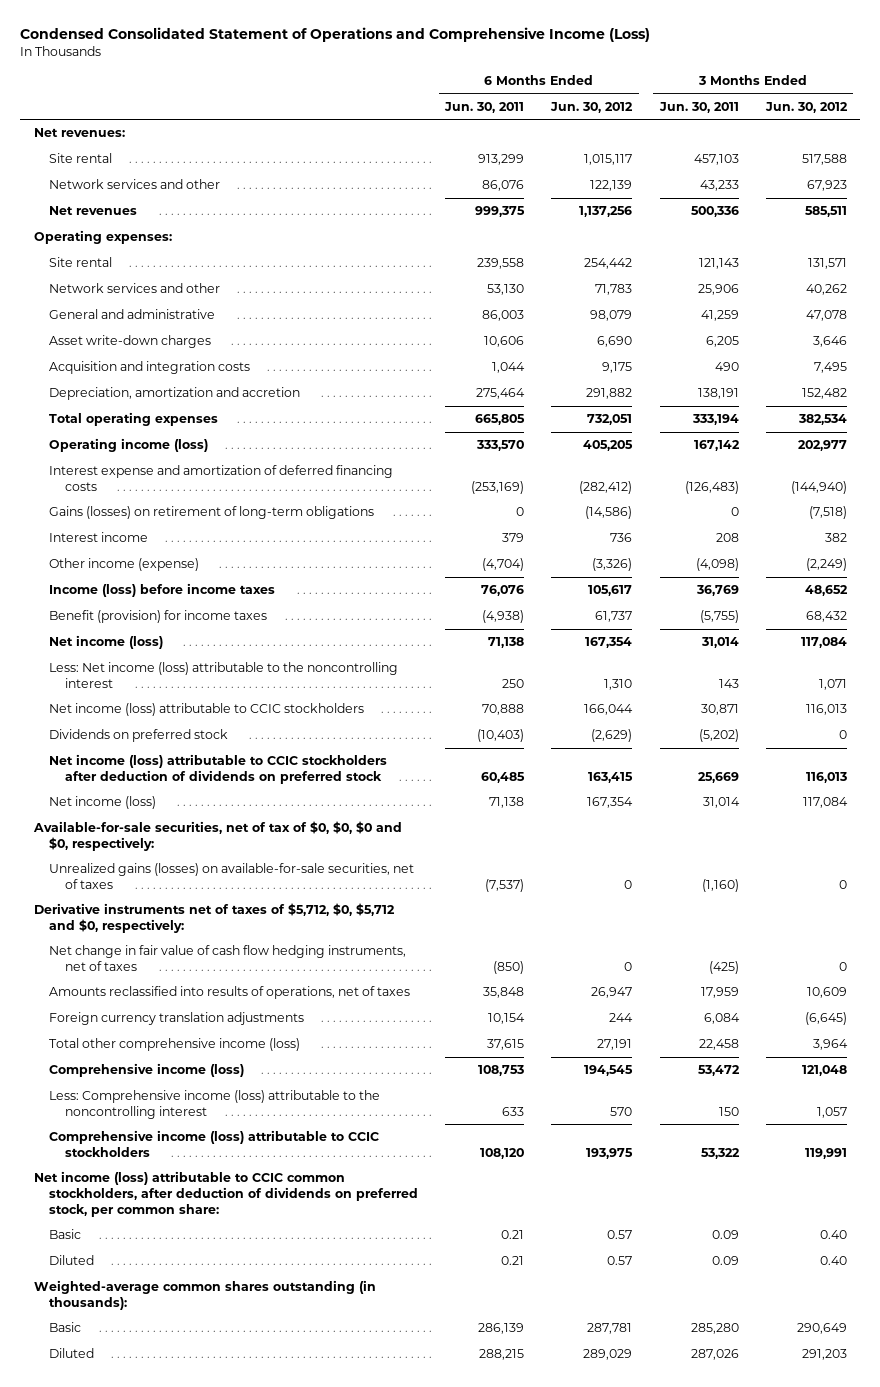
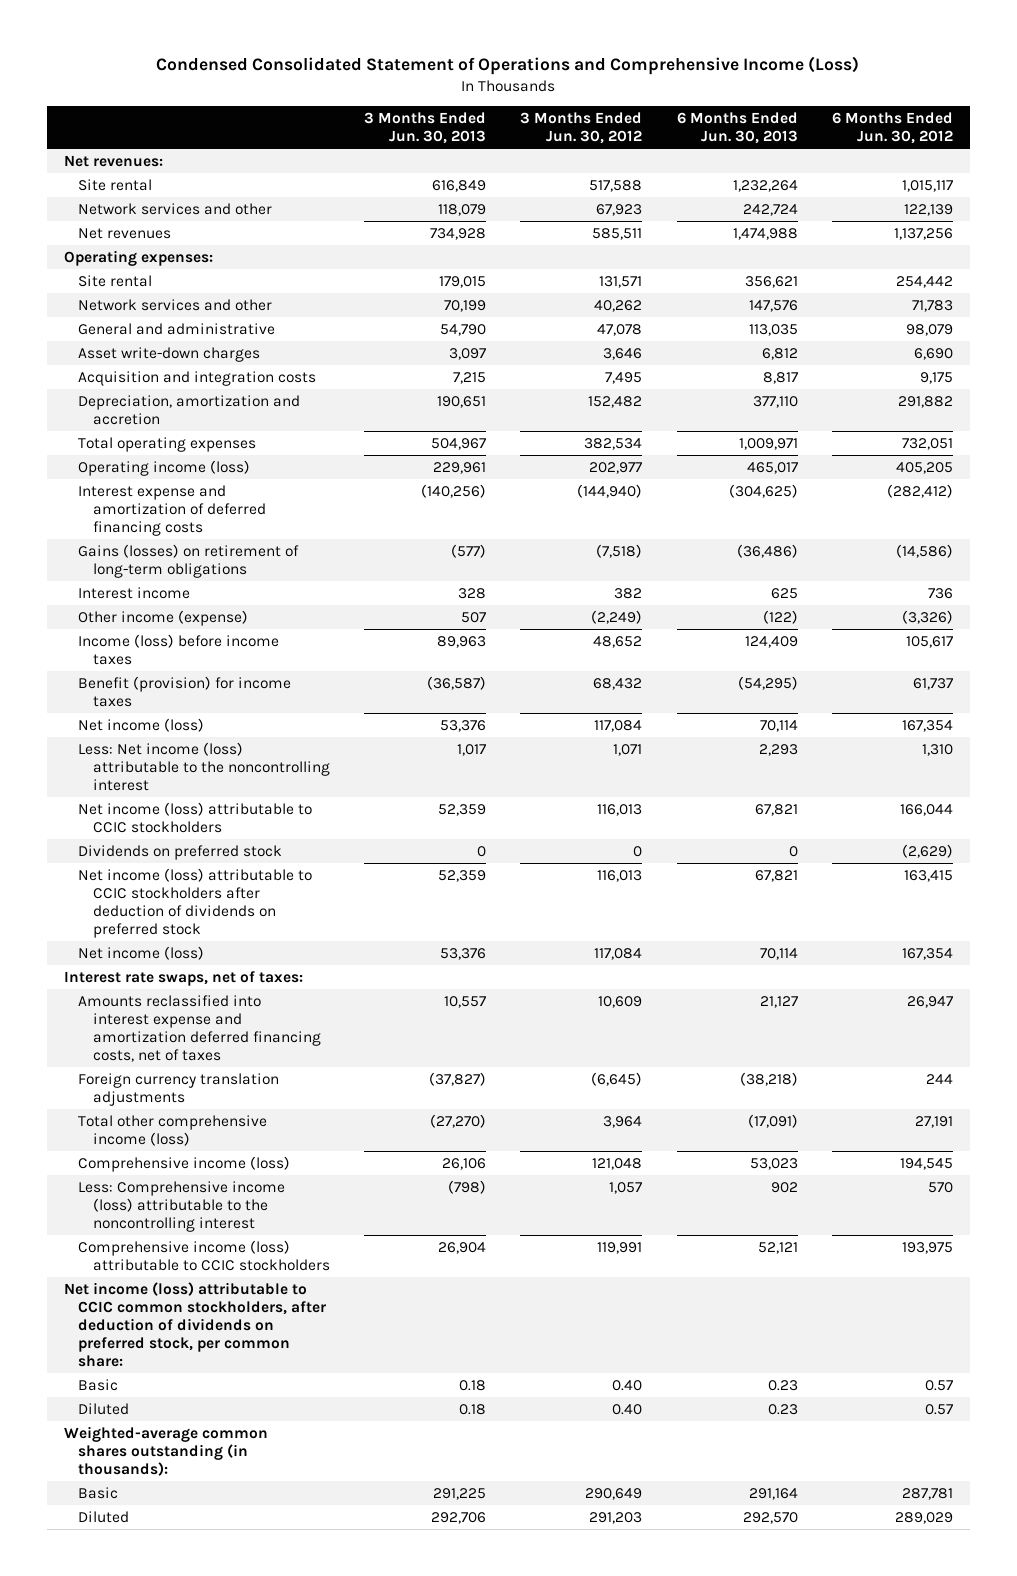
[444,102,525,114] Jun. 30, 2011 -> none
[658,102,739,114] Jun. 30, 2011 -> none
none -> [364,112,487,145] 3 Months Ended Jun. 30, 2013
none -> [676,112,798,145] 6 Months Ended Jun. 30, 2013
[32,821,402,851] Available-for-sale securities, net of tax of $0, $0, $0 and $0, respectively: -> none
[49,863,415,889] Unrealized gains (losses) on available-for-sale securities, net of taxes -> none
[49,945,407,971] Net change in fair value of cash flow hedging instruments, net of taxes -> none
[33,903,395,933] Derivative instruments net of taxes of $5,712, $0, $5,712 and $0, respectively: -> [63,970,303,986] Interest rate swaps, net of taxes:
[49,986,411,1000] Amounts reclassified into results of operations, net of taxes -> [78,994,321,1063] Amounts reclassified into interest expense and amortization deferred financing costs, net of taxes

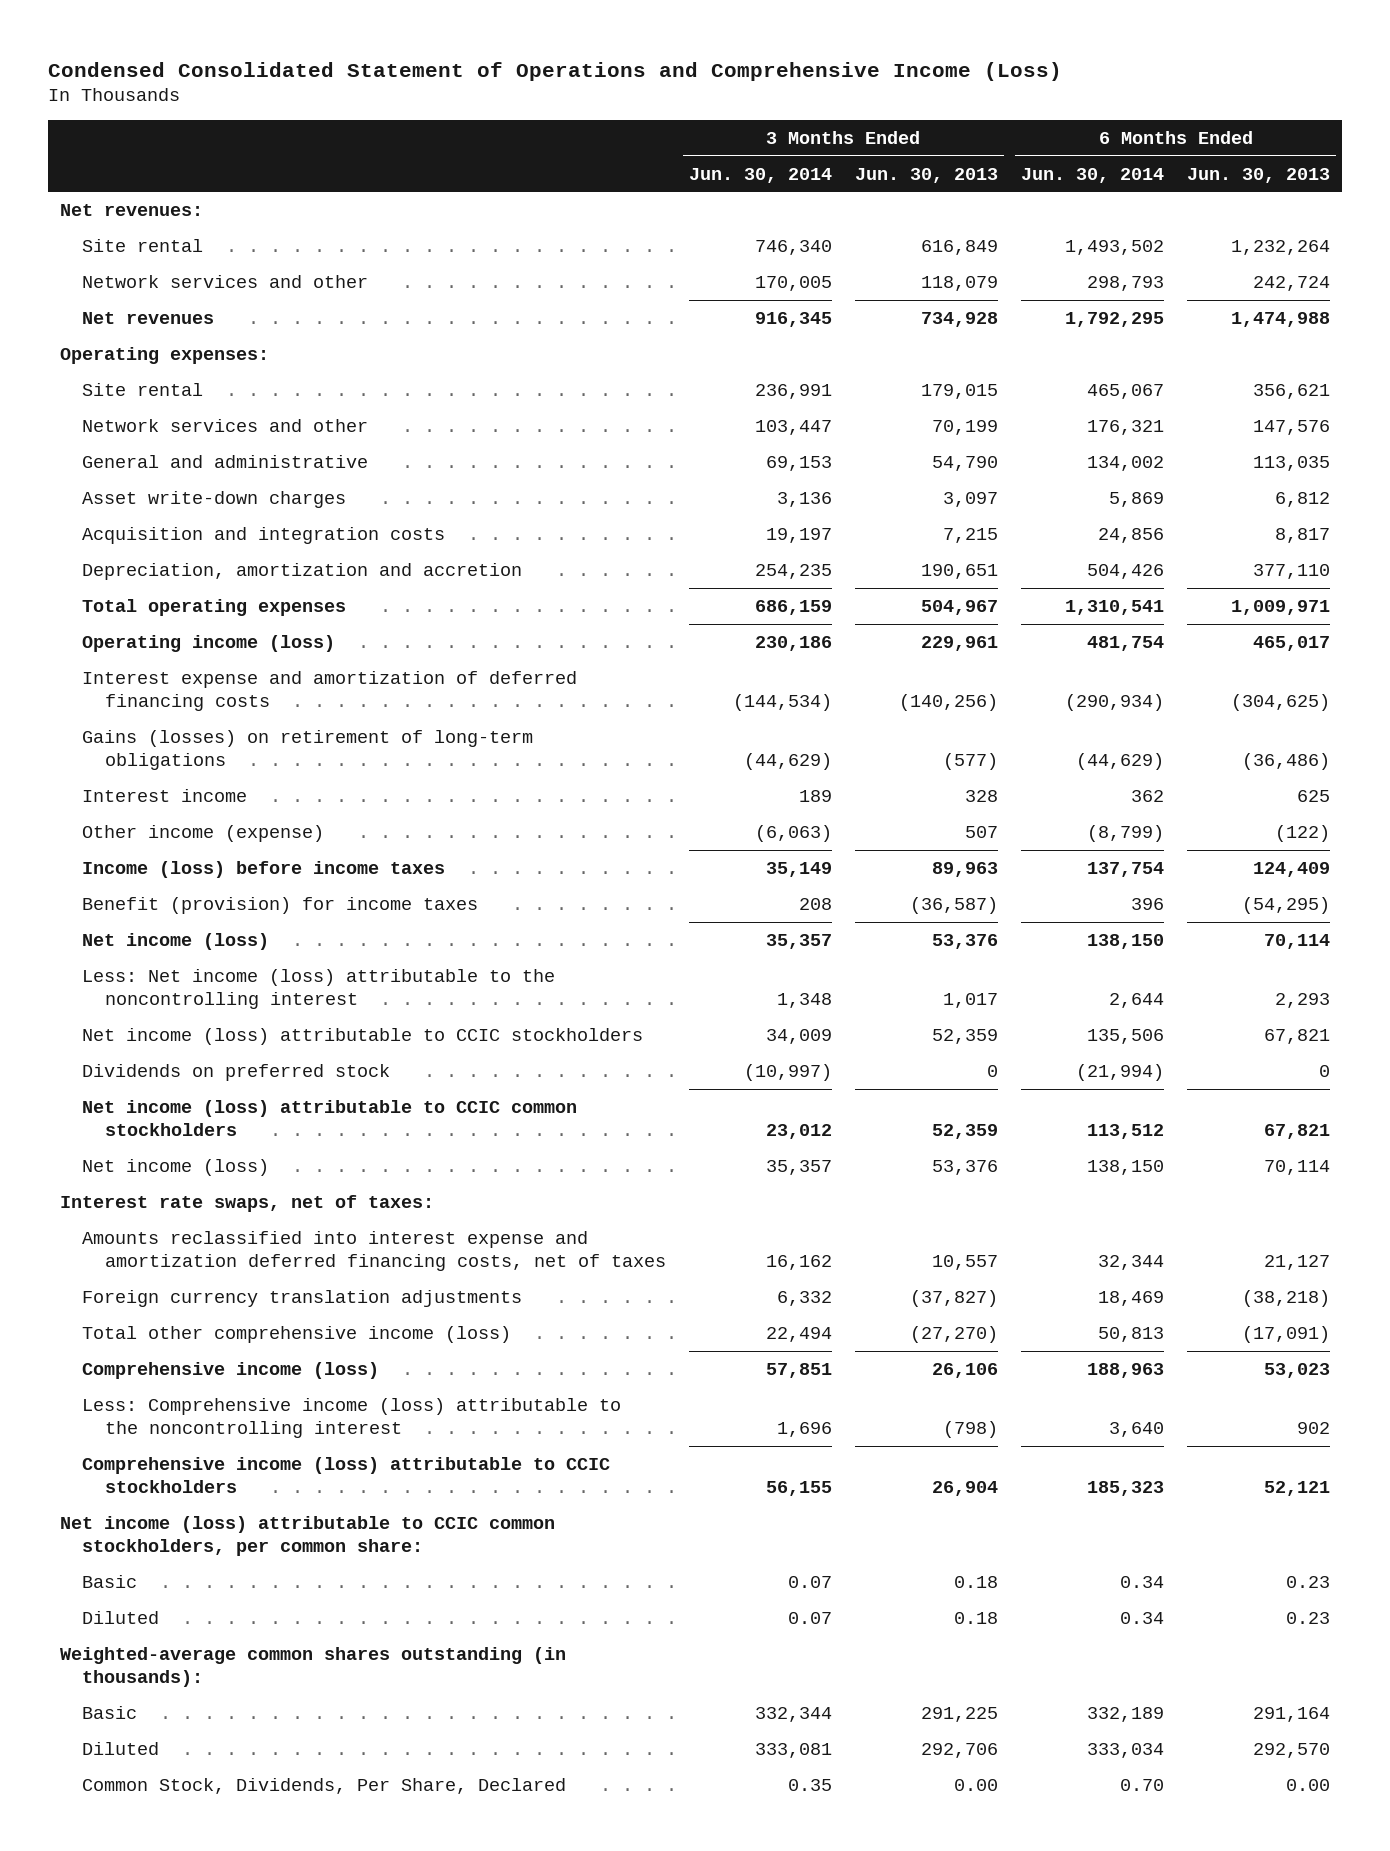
[520,112,643,145] 3 Months Ended Jun. 30, 2012 -> none
[832,112,954,145] 6 Months Ended Jun. 30, 2012 -> none
none -> [688,167,832,183] Jun. 30, 2014
none -> [1021,167,1165,183] Jun. 30, 2014
[78,867,313,939] Net income (loss) attributable to CCIC stockholders after deduction of dividends on preferred stock -> [82,1099,578,1137] Net income (loss) attributable to CCIC common stockholders
[63,1281,327,1368] Net income (loss) attributable to CCIC common stockholders, after deduction of dividends on preferred stock, per common share: -> [59,1515,555,1557] Net income (loss) attributable to CCIC common stockholders, per common share:
none -> [82,1777,567,1794] Common Stock, Dividends, Per Share, Declared

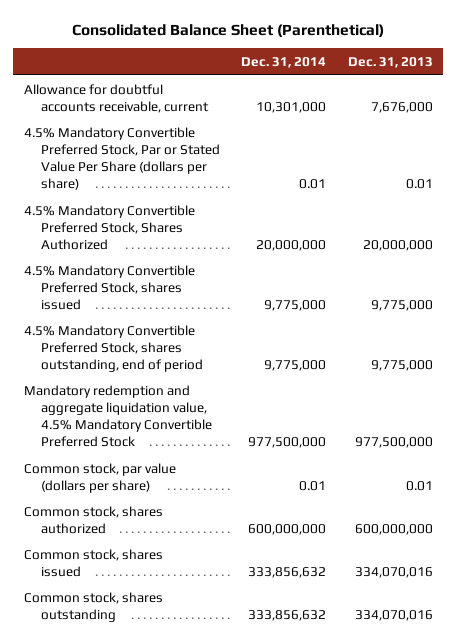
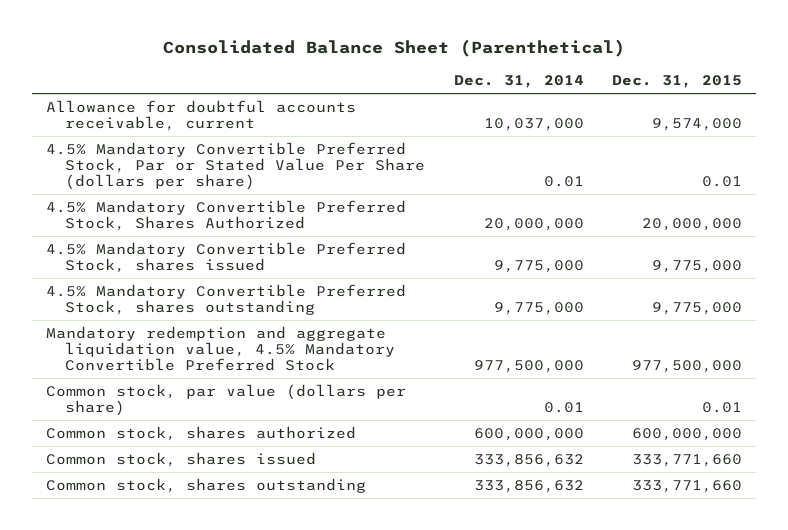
[347,56,433,68] Dec. 31, 2013 -> none
none -> [611,74,742,88] Dec. 31, 2015
[256,101,327,113] 10,301,000 -> [483,117,584,131] 10,037,000
[24,324,203,372] 4.5% Mandatory Convertible Preferred Stock, shares outstanding, end of period -> [45,283,406,315] 4.5% Mandatory Convertible Preferred Stock, shares outstanding

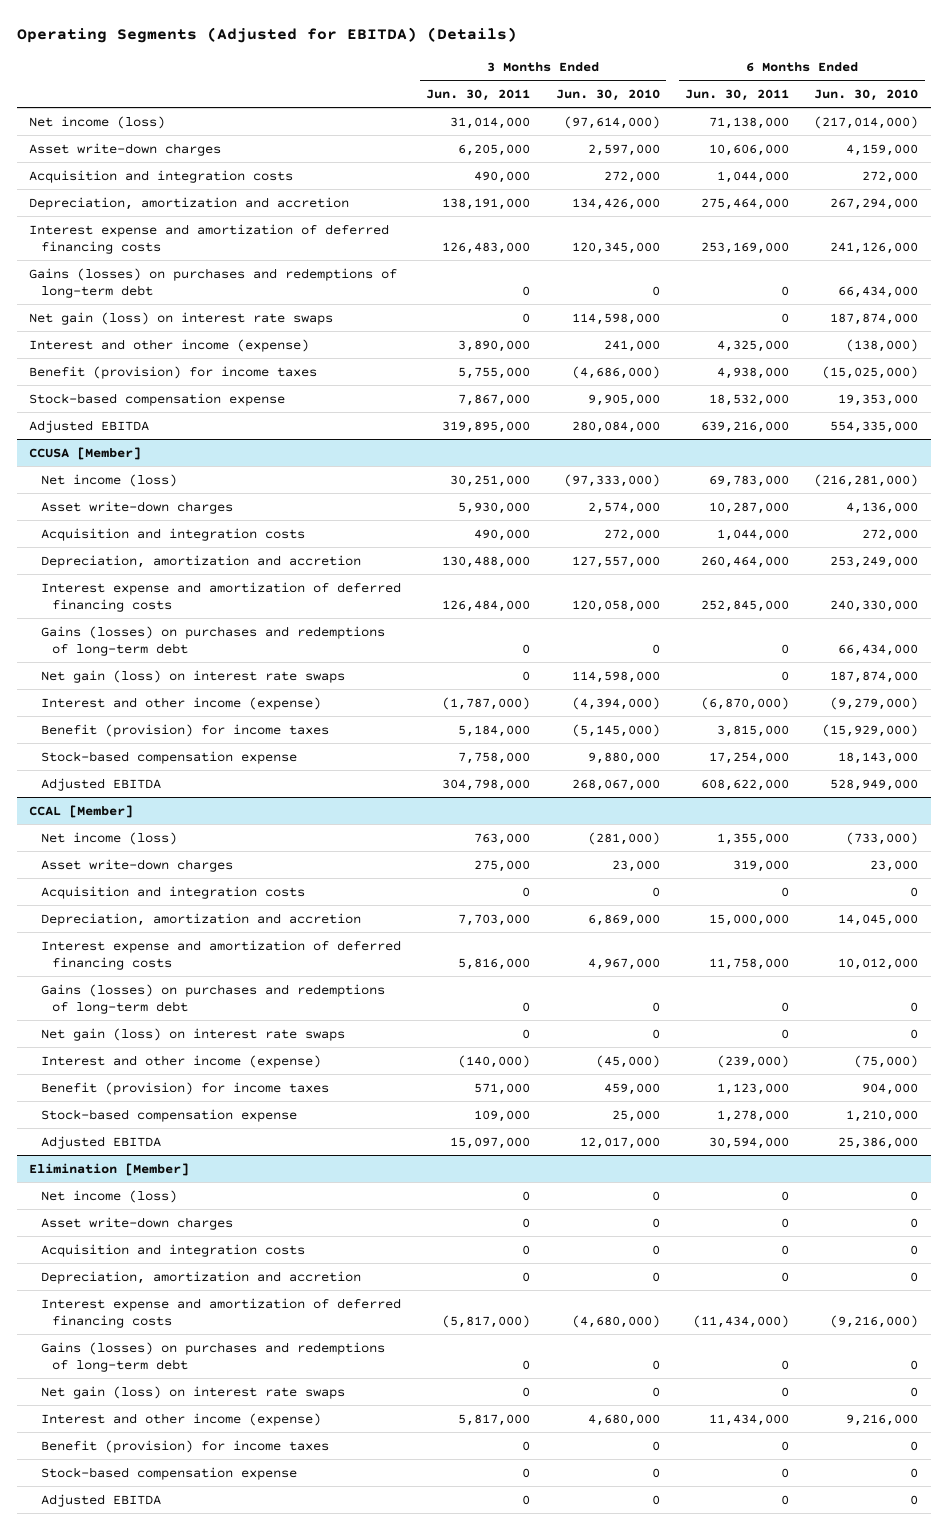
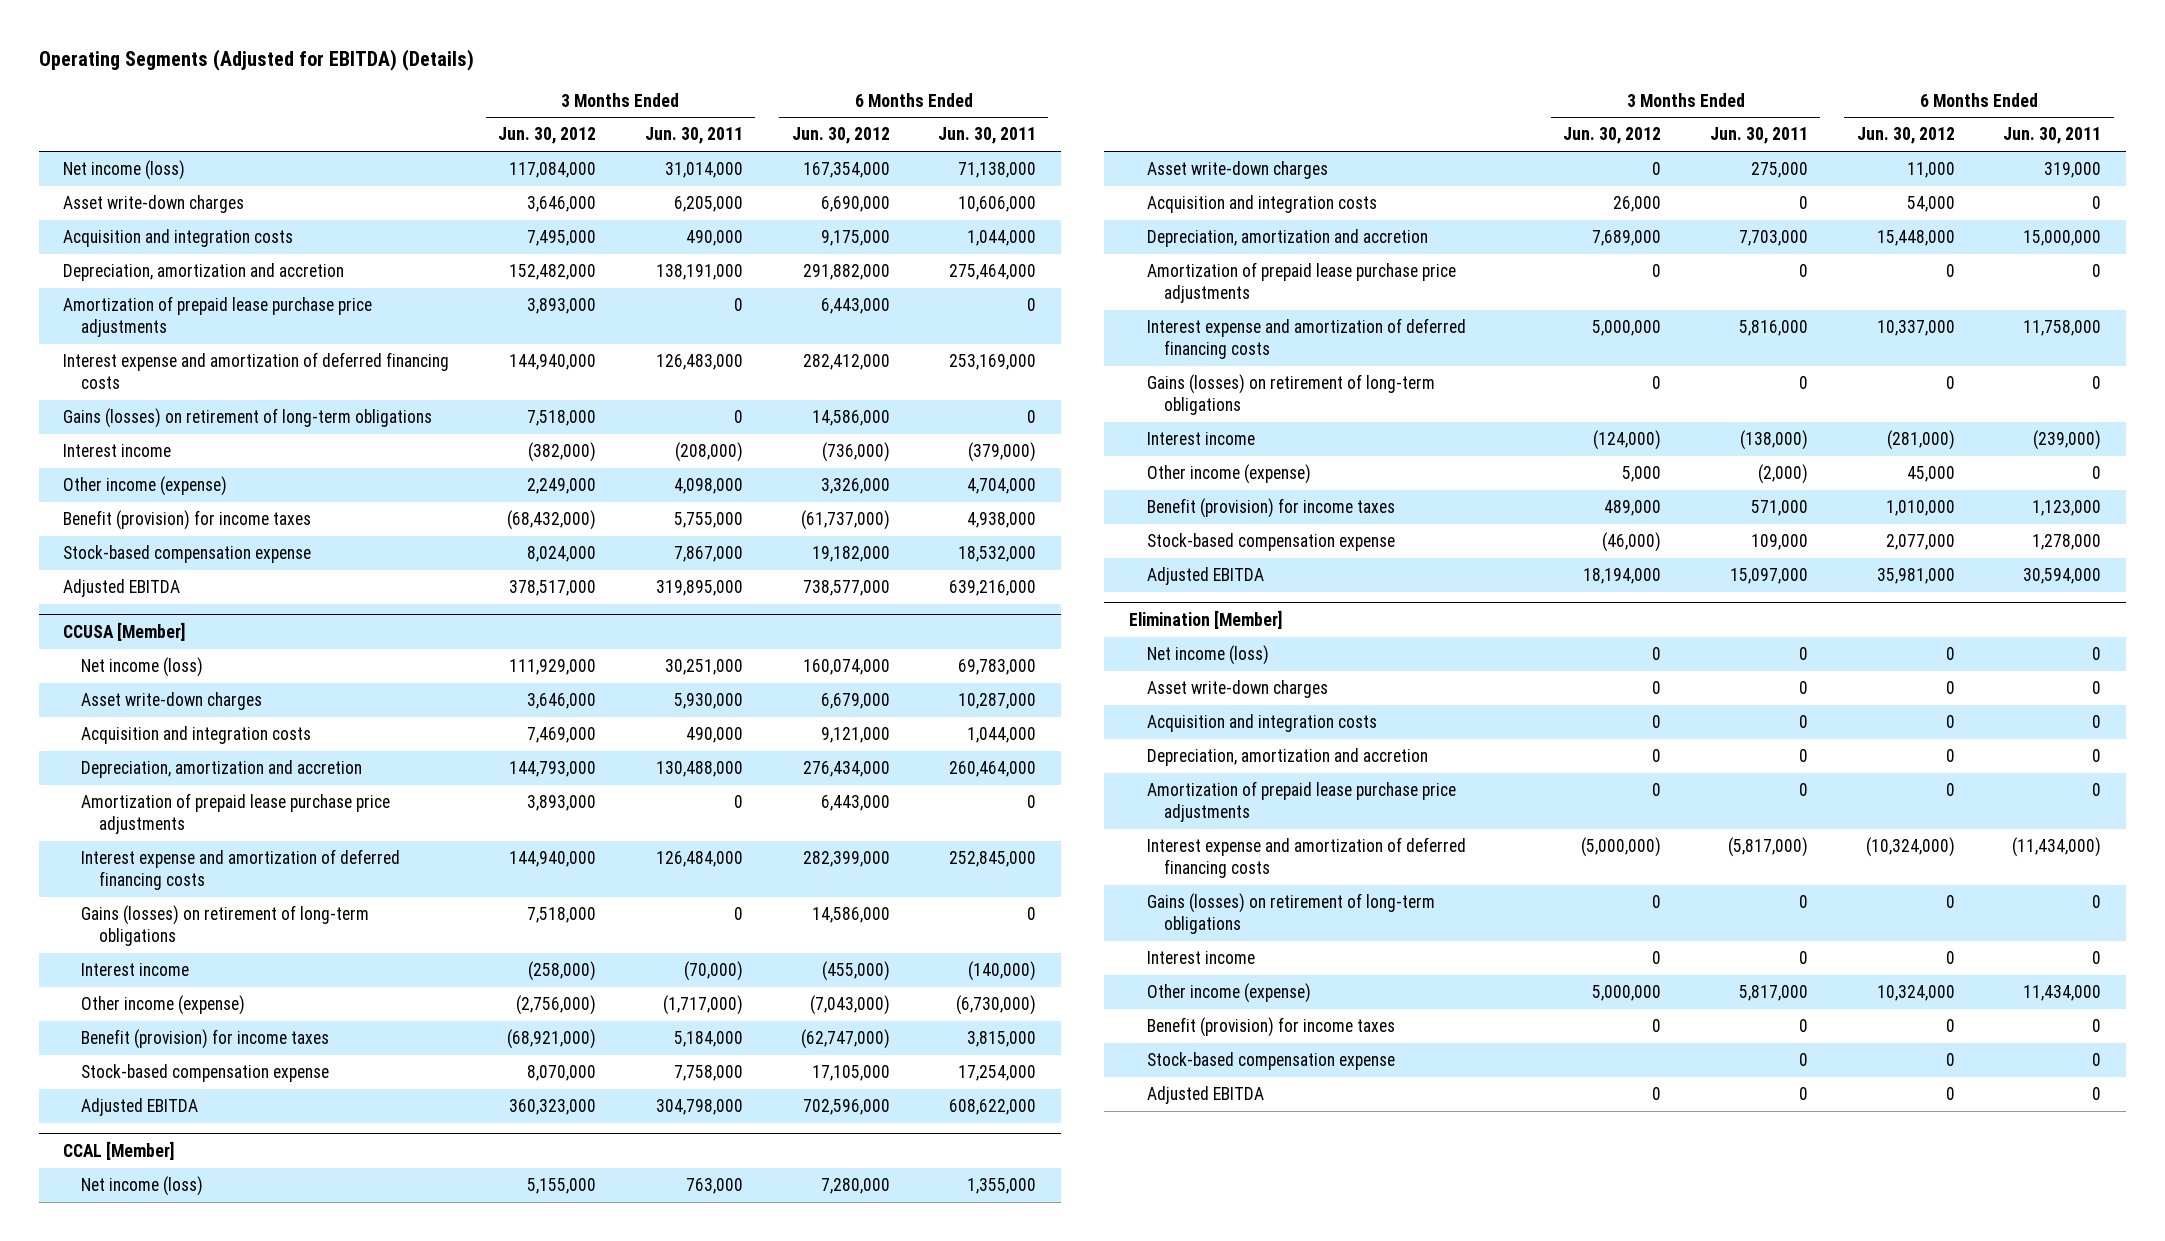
[555,88,660,101] Jun. 30, 2010 -> none
[814,88,919,101] Jun. 30, 2010 -> none
none -> [498,127,597,145] Jun. 30, 2012
none -> [791,127,890,145] Jun. 30, 2012
none -> [63,296,373,338] Amortization of prepaid lease purchase price adjustments
[29,311,334,325] Net gain (loss) on interest rate swaps -> none
[29,267,398,298] Gains (losses) on purchases and redemptions of long-term debt -> [63,408,433,429] Gains (losses) on retirement of long-term obligations
none -> [63,444,172,458] Interest income
[29,338,310,352] Interest and other income (expense) -> [63,476,228,497] Other income (expense)
[458,339,531,352] 3,890,000 -> [673,478,743,495] 4,098,000
[716,339,789,352] 4,325,000 -> [967,478,1037,495] 4,704,000
none -> [81,793,391,835] Amortization of prepaid lease purchase price adjustments
[40,669,345,683] Net gain (loss) on interest rate swaps -> none
[40,625,385,656] Gains (losses) on purchases and redemptions of long-term debt -> [81,905,370,947] Gains (losses) on retirement of long-term obligations
none -> [81,963,190,977] Interest income
[40,696,321,710] Interest and other income (expense) -> [81,995,246,1016] Other income (expense)
[442,696,531,710] (1,787,000) -> [662,995,743,1016] (1,717,000)
[700,696,789,710] (6,870,000) -> [956,995,1037,1016] (6,730,000)
none -> [1146,262,1456,304] Amortization of prepaid lease purchase price adjustments
[40,1027,345,1041] Net gain (loss) on interest rate swaps -> none
[40,983,385,1014] Gains (losses) on purchases and redemptions of long-term debt -> [1146,374,1435,416] Gains (losses) on retirement of long-term obligations
none -> [1146,432,1255,446] Interest income
[40,1054,321,1068] Interest and other income (expense) -> [1146,464,1311,485] Other income (expense)
[458,1054,531,1068] (140,000) -> [1757,464,1808,485] (2,000)
[716,1054,789,1068] (239,000) -> [2092,466,2102,480] 0
none -> [1146,781,1456,823] Amortization of prepaid lease purchase price adjustments
[40,1385,345,1399] Net gain (loss) on interest rate swaps -> none
[40,1341,385,1372] Gains (losses) on purchases and redemptions of long-term debt -> [1146,893,1435,935] Gains (losses) on retirement of long-term obligations
none -> [1146,951,1255,965] Interest income
[40,1412,321,1426] Interest and other income (expense) -> [1146,983,1311,1004] Other income (expense)

